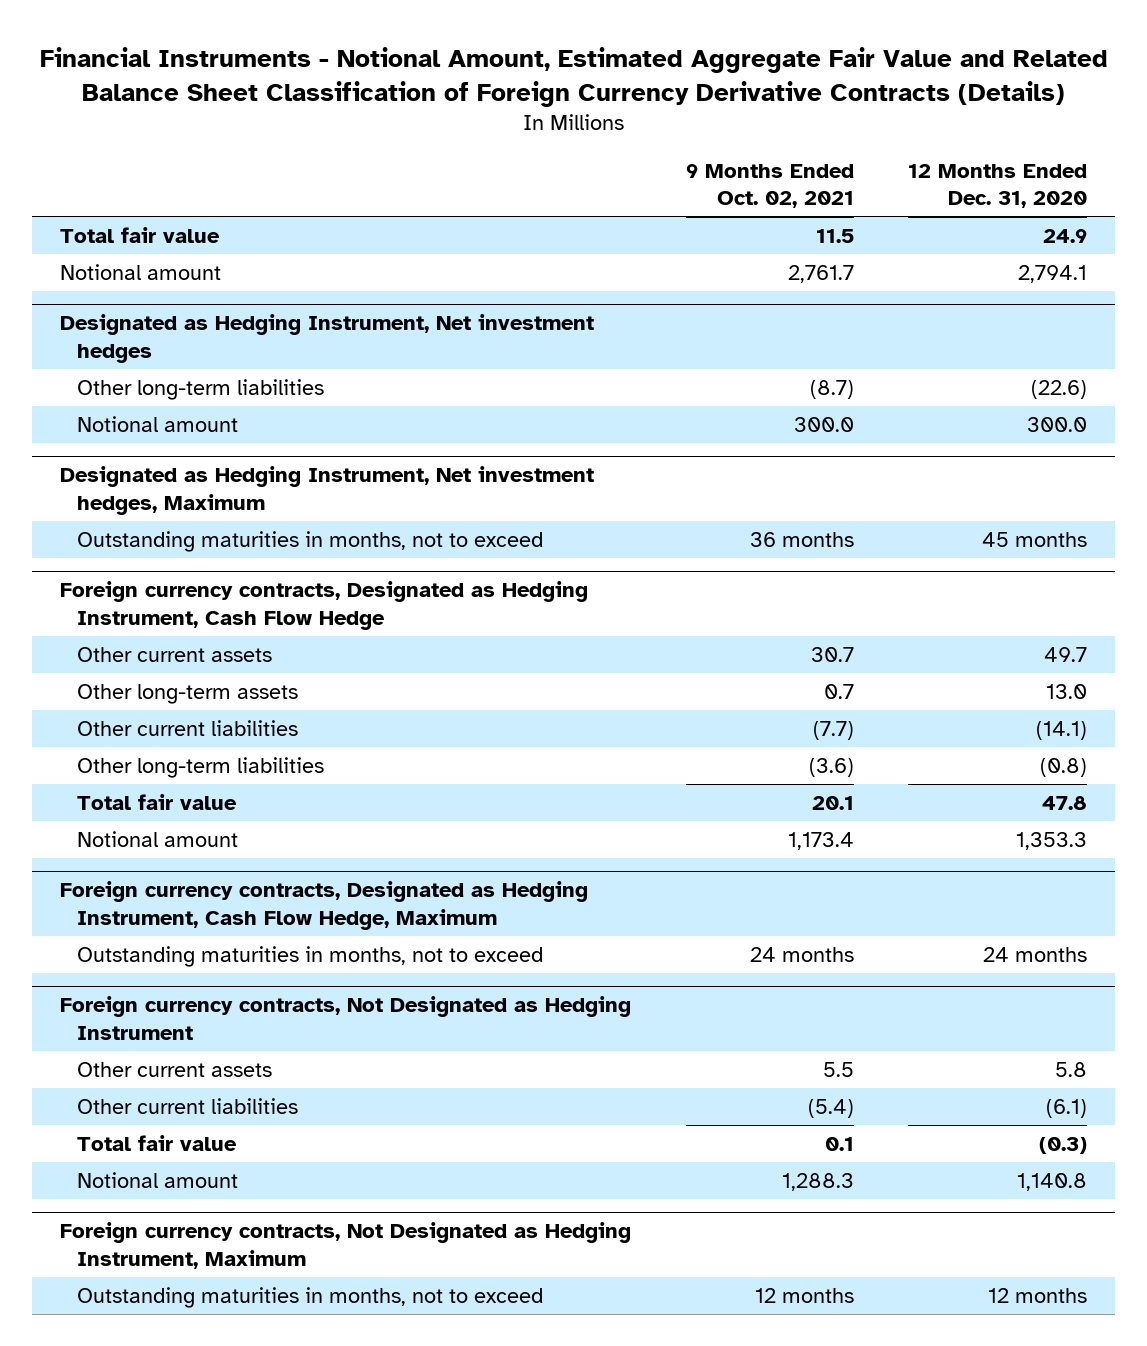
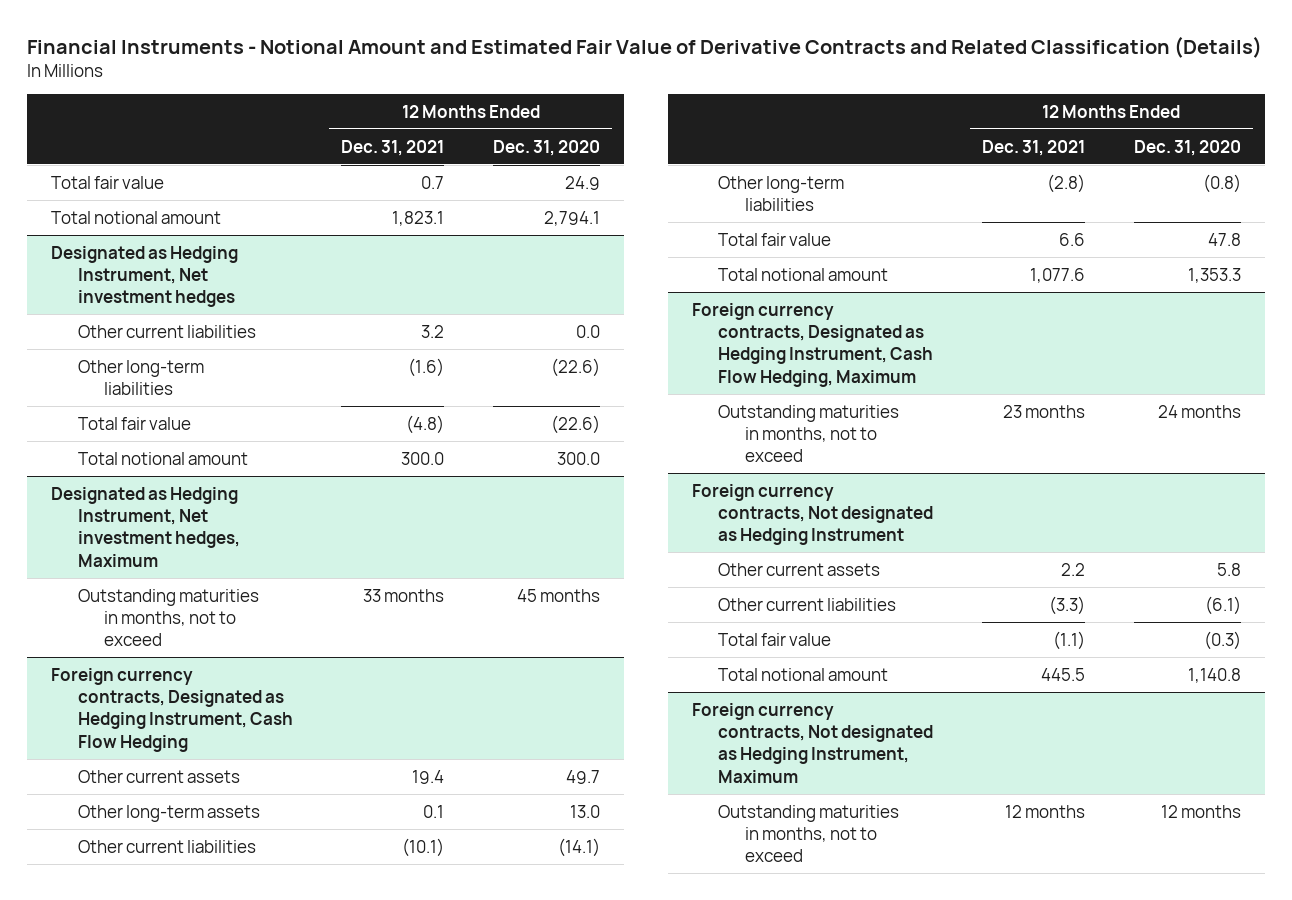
[39,46,1108,107] Financial Instruments - Notional Amount, Estimated Aggregate Fair Value and Related Balance Sheet Classification of Foreign Currency Derivative Contracts (Details) -> [26,35,1262,58] Financial Instruments - Notional Amount and Estimated Fair Value of Derivative Contracts and Related Classification (Details)
[685,164,854,209] 9 Months Ended Oct. 02, 2021 -> none
none -> [341,139,445,156] Dec. 31, 2021
[59,263,221,280] Notional amount -> [51,210,222,224] Total notional amount
none -> [77,324,256,338] Other current liabilities
none -> [77,416,191,430] Total fair value
[76,415,238,432] Notional amount -> [77,451,248,465] Total notional amount
[59,581,588,630] Foreign currency contracts, Designated as Hedging Instrument, Cash Flow Hedge -> [51,667,293,752] Foreign currency contracts, Designated as Hedging Instrument, Cash Flow Hedging
[76,830,238,847] Notional amount -> [718,267,889,281] Total notional amount
[59,881,588,930] Foreign currency contracts, Designated as Hedging Instrument, Cash Flow Hedge, Maximum -> [691,302,934,387] Foreign currency contracts, Designated as Hedging Instrument, Cash Flow Hedging, Maximum
[59,996,631,1040] Foreign currency contracts, Not Designated as Hedging Instrument -> [691,483,934,546] Foreign currency contracts, Not designated as Hedging Instrument
[76,1171,238,1188] Notional amount -> [718,667,889,681] Total notional amount
[59,1222,631,1269] Foreign currency contracts, Not Designated as Hedging Instrument, Maximum -> [691,702,934,783] Foreign currency contracts, Not designated as Hedging Instrument, Maximum

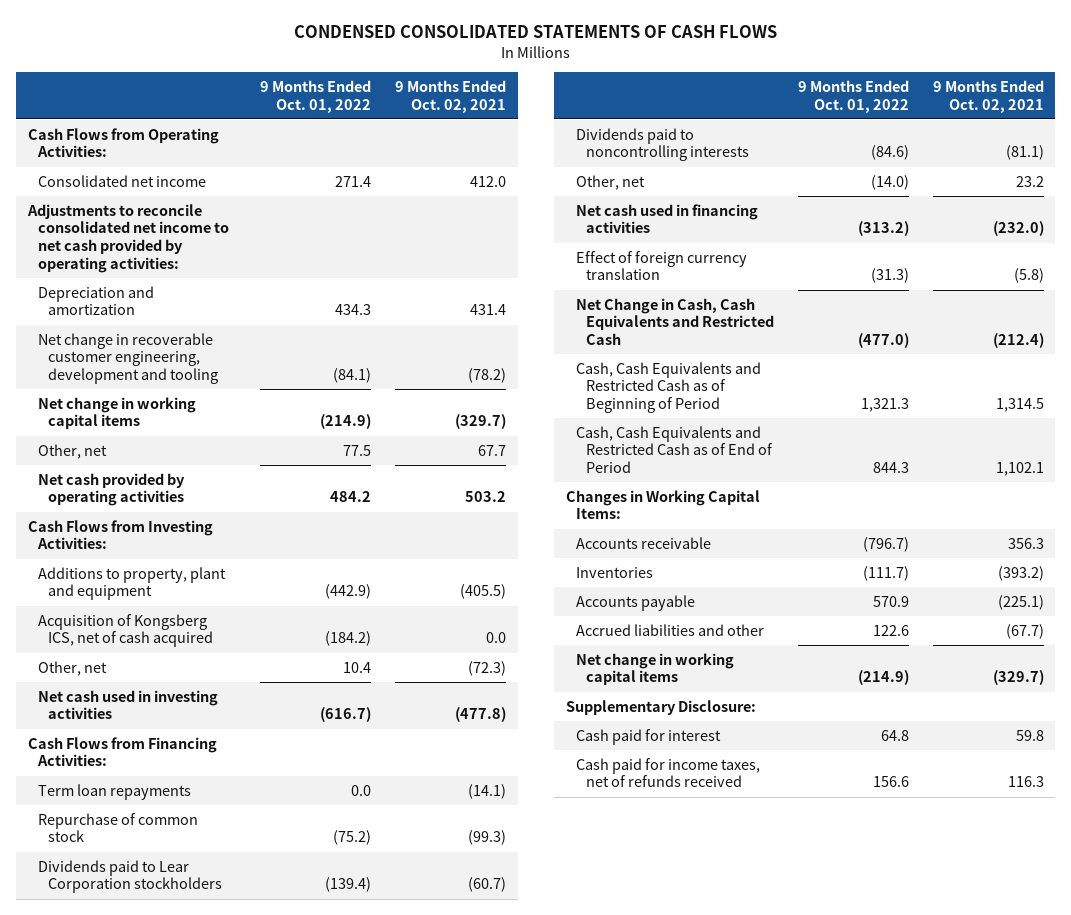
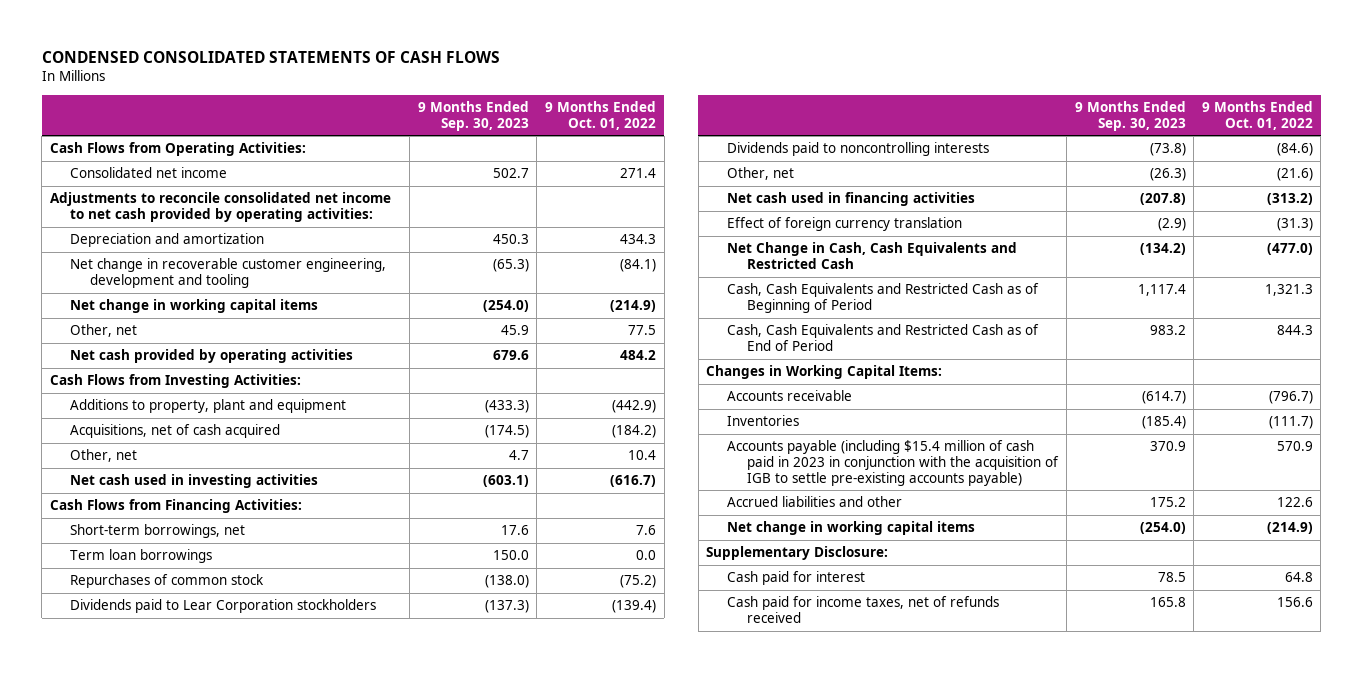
[394,79,506,113] 9 Months Ended Oct. 02, 2021 -> none
none -> [417,101,529,131] 9 Months Ended Sep. 30, 2023
[38,613,214,648] Acquisition of Kongsberg ICS, net of cash acquired -> [70,424,281,439] Acquisitions, net of cash acquired
none -> [70,524,246,539] Short-term borrowings, net
[38,783,192,800] Term loan repayments -> [70,549,213,564] Term loan borrowings
[38,812,199,843] Repurchase of common stock -> [70,574,265,589] Repurchases of common stock
[870,174,909,190] (14.0) -> [1276,168,1313,182] (21.6)
[575,594,695,611] Accounts payable -> [726,440,1060,486] Accounts payable (including $15.4 million of cash paid in 2023 in conjunction with the acquisition of IGB to settle pre-existing accounts payable)

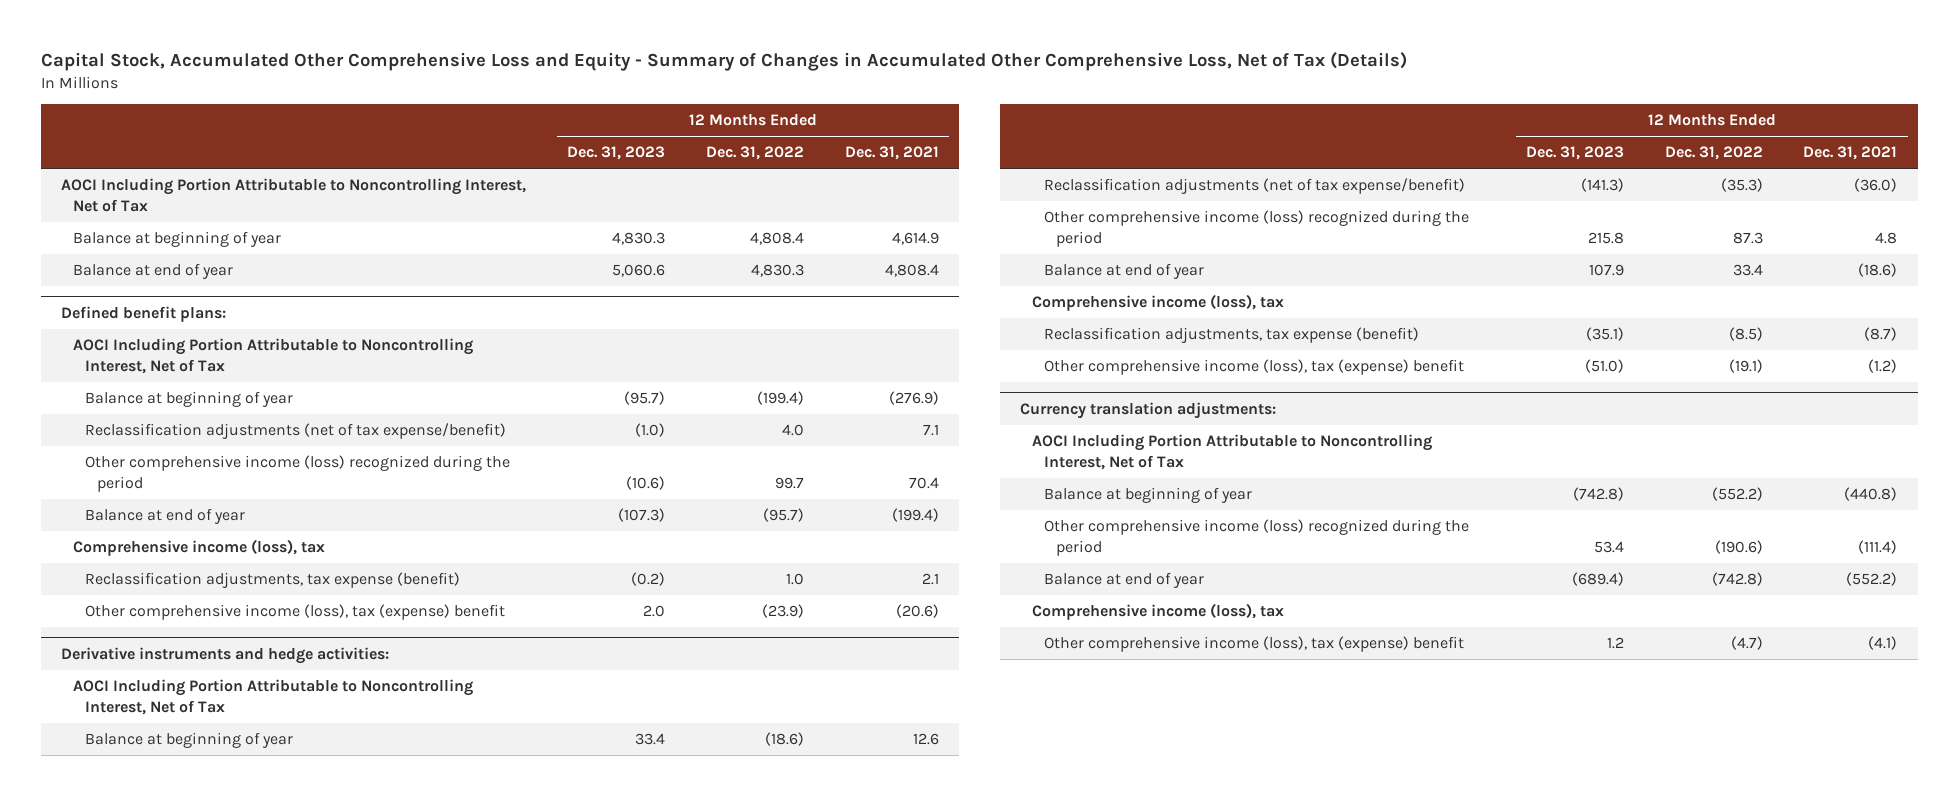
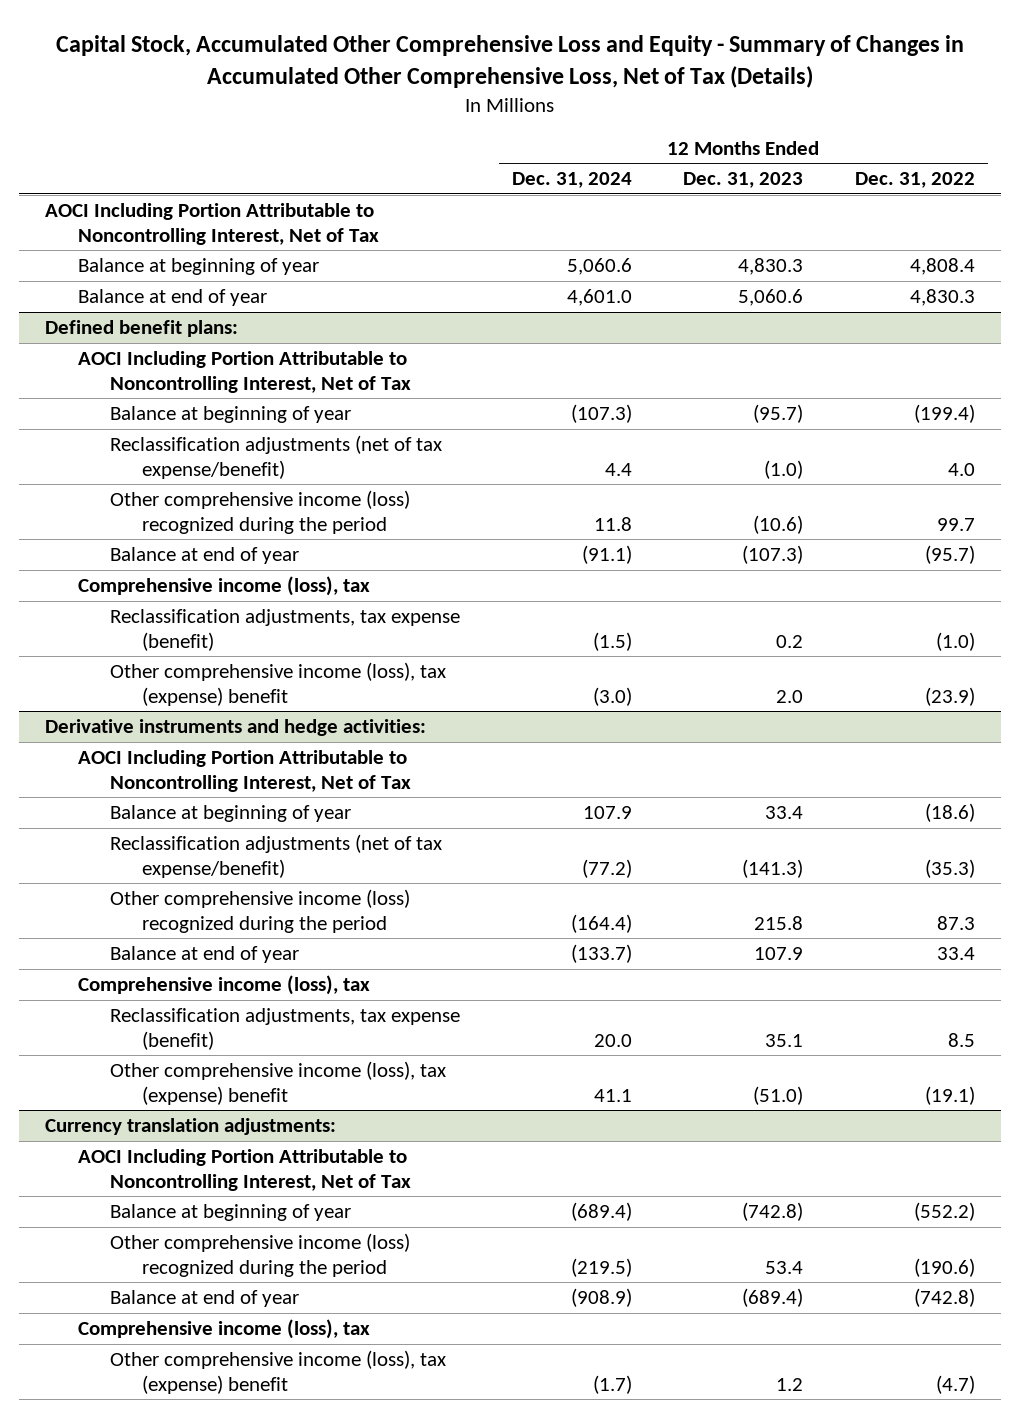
[844,146,939,161] Dec. 31, 2021 -> none
none -> [511,172,632,189] Dec. 31, 2024
[631,572,666,587] (0.2) -> [776,634,804,648] 0.2
[786,573,805,586] 1.0 -> [936,631,976,651] (1.0)
[1585,327,1624,342] (35.1) -> [765,1033,804,1047] 35.1
[1728,327,1763,342] (8.5) -> [948,1032,976,1047] 8.5

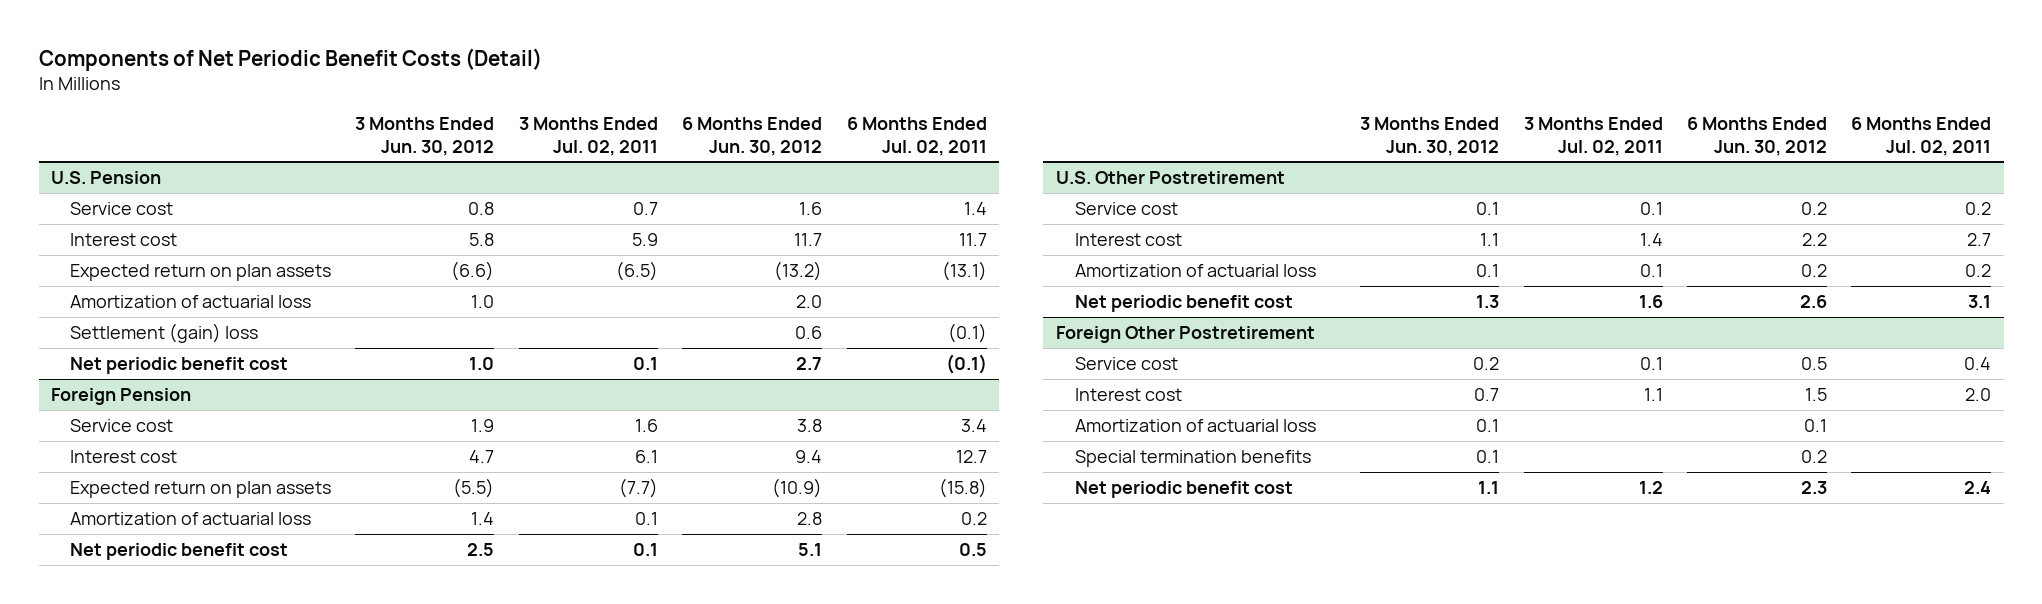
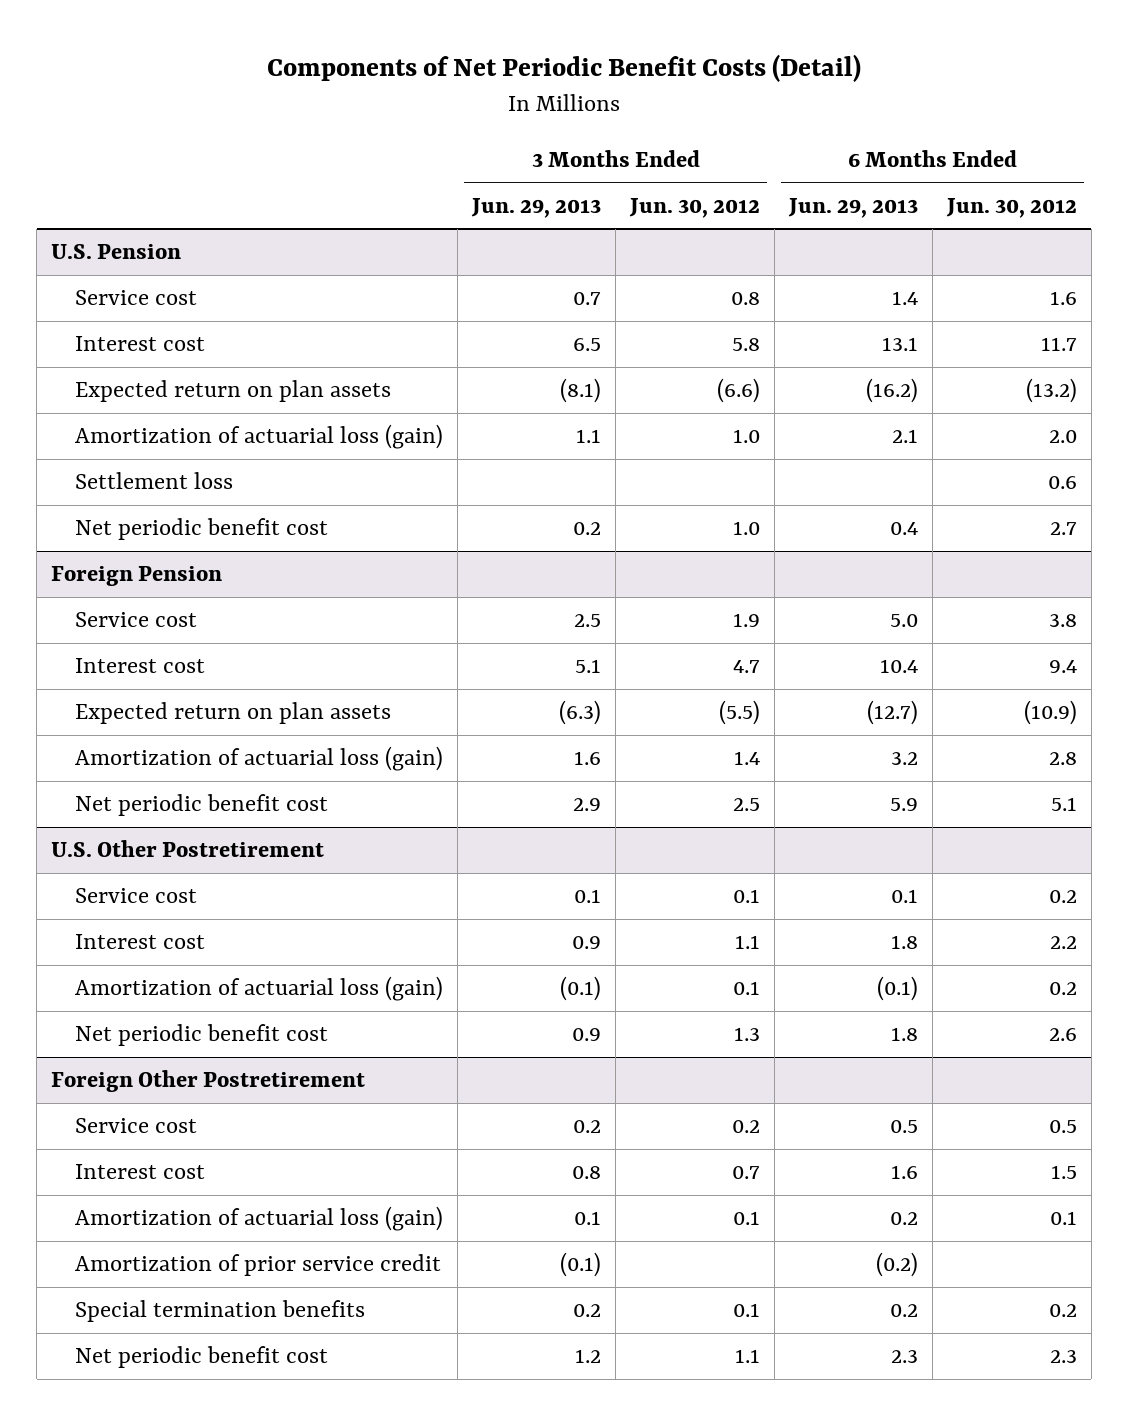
[518,117,658,156] 3 Months Ended Jul. 02, 2011 -> none
[846,117,987,156] 6 Months Ended Jul. 02, 2011 -> none
none -> [470,197,601,218] Jun. 29, 2013
none -> [787,197,918,218] Jun. 29, 2013
[69,294,311,308] Amortization of actuarial loss -> [74,424,443,450] Amortization of actuarial loss (gain)
[69,322,258,343] Settlement (gain) loss -> [74,472,233,490] Settlement loss
[69,511,311,525] Amortization of actuarial loss -> [74,746,443,772] Amortization of actuarial loss (gain)
[1074,263,1316,277] Amortization of actuarial loss -> [74,976,443,1002] Amortization of actuarial loss (gain)
[1074,418,1316,432] Amortization of actuarial loss -> [74,1206,443,1232] Amortization of actuarial loss (gain)
none -> [74,1254,441,1277] Amortization of prior service credit

